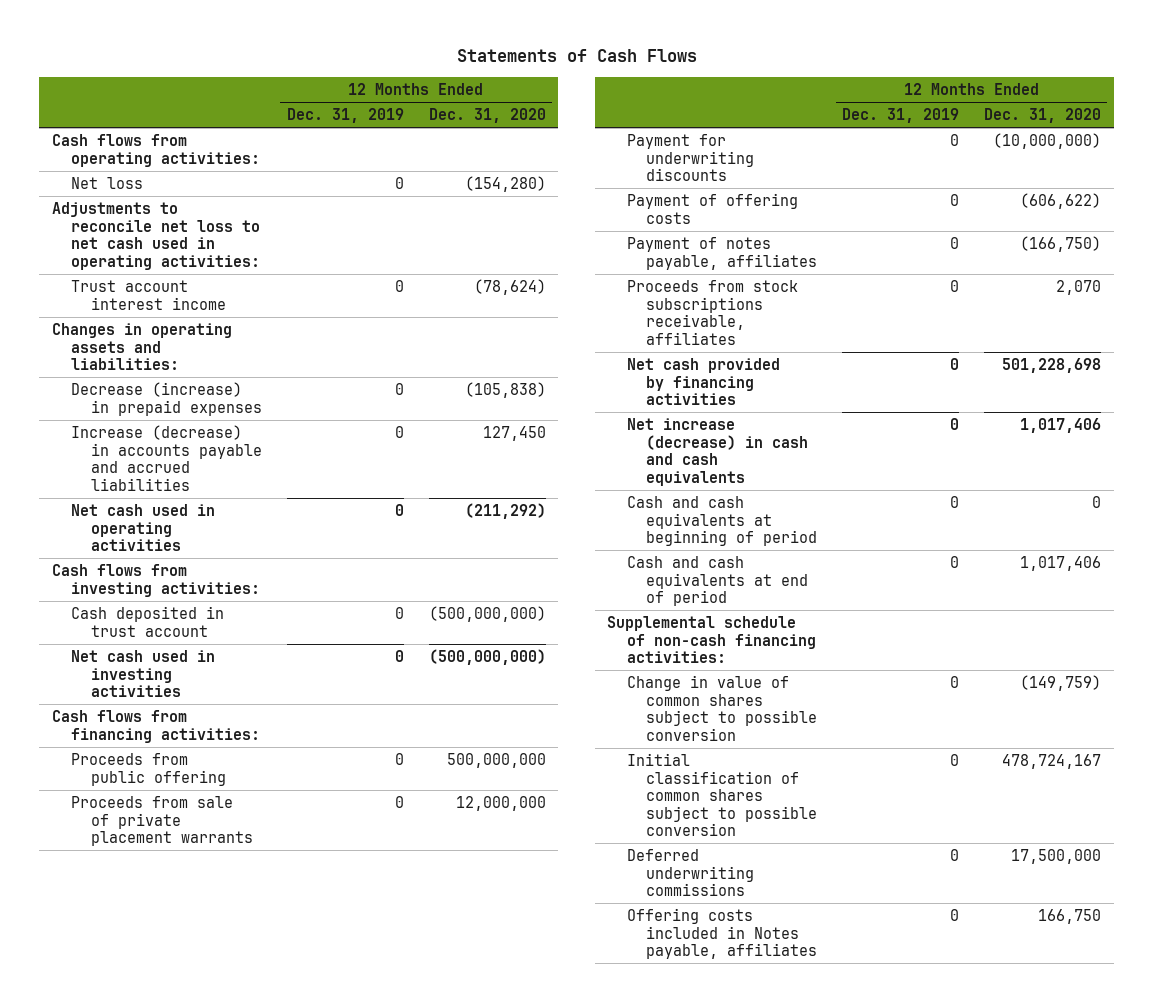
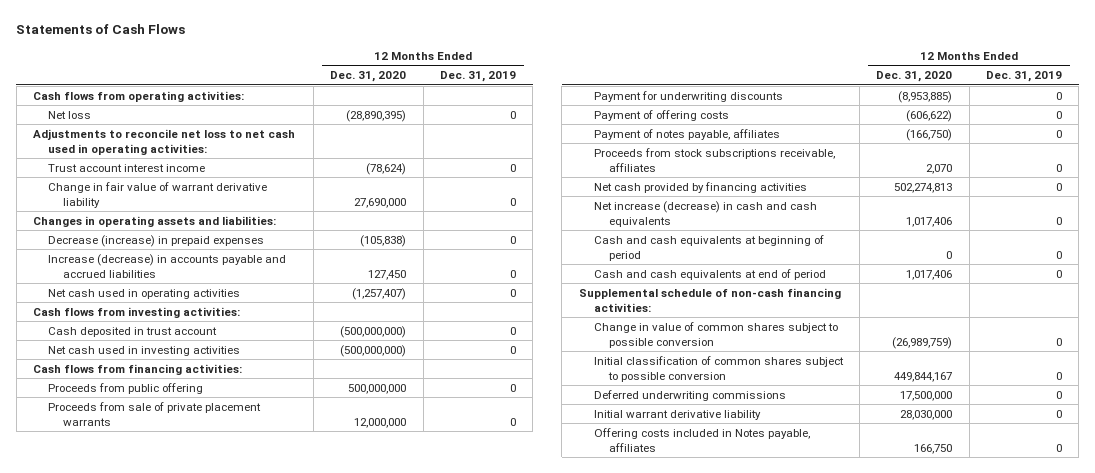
[464,176,546,193] (154,280) -> [346,109,407,122] (28,890,395)
none -> [47,181,267,208] Change in fair value of warrant derivative liability
[464,503,546,520] (211,292) -> [352,287,407,300] (1,257,407)
[993,133,1102,150] (10,000,000) -> [898,90,953,103] (8,953,885)
[1002,358,1102,374] 501,228,698 -> [894,182,953,193] 502,274,813
[1020,675,1102,692] (149,759) -> [892,336,953,349] (26,989,759)
[1002,754,1102,770] 478,724,167 -> [894,371,953,382] 449,844,167
none -> [593,409,761,420] Initial warrant derivative liability

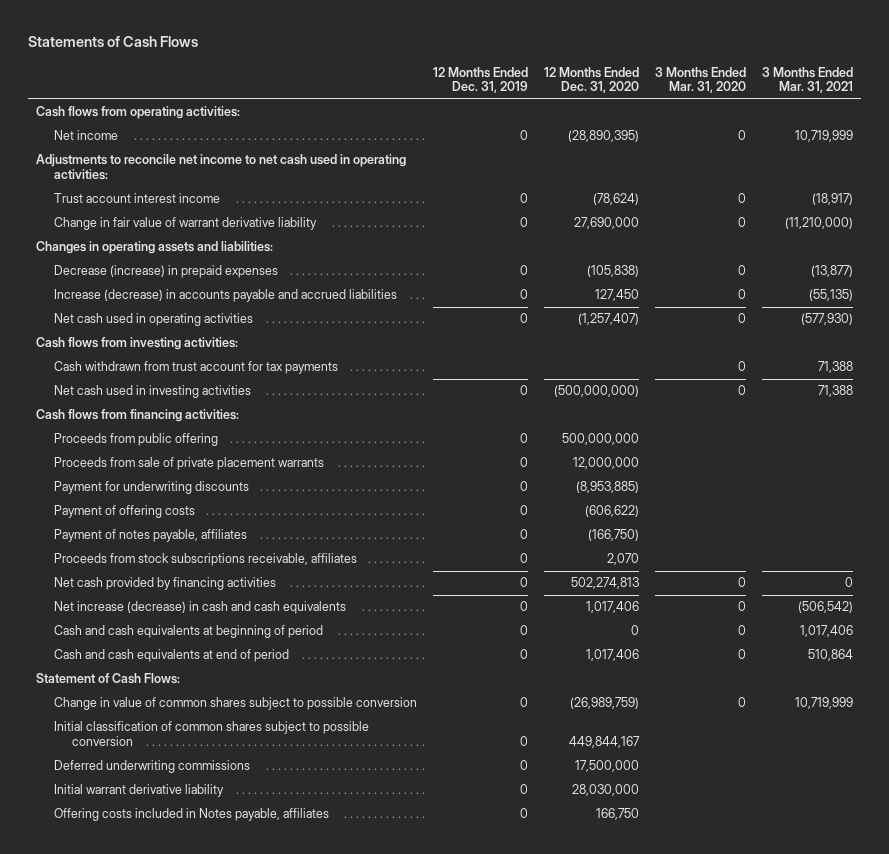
none -> [655,66,747,94] 3 Months Ended Mar. 31, 2020
none -> [762,66,854,94] 3 Months Ended Mar. 31, 2021
[47,110,91,119] Net loss -> [53,130,118,141] Net income
[32,128,295,155] Adjustments to reconcile net loss to net cash used in operating activities: -> [35,154,406,181] Adjustments to reconcile net income to net cash used in operating activities:
[47,326,217,337] Cash deposited in trust account -> none
none -> [53,361,338,375] Cash withdrawn from trust account for tax payments
[578,287,841,312] Supplemental schedule of non-cash financing activities: -> [35,673,180,685] Statement of Cash Flows:

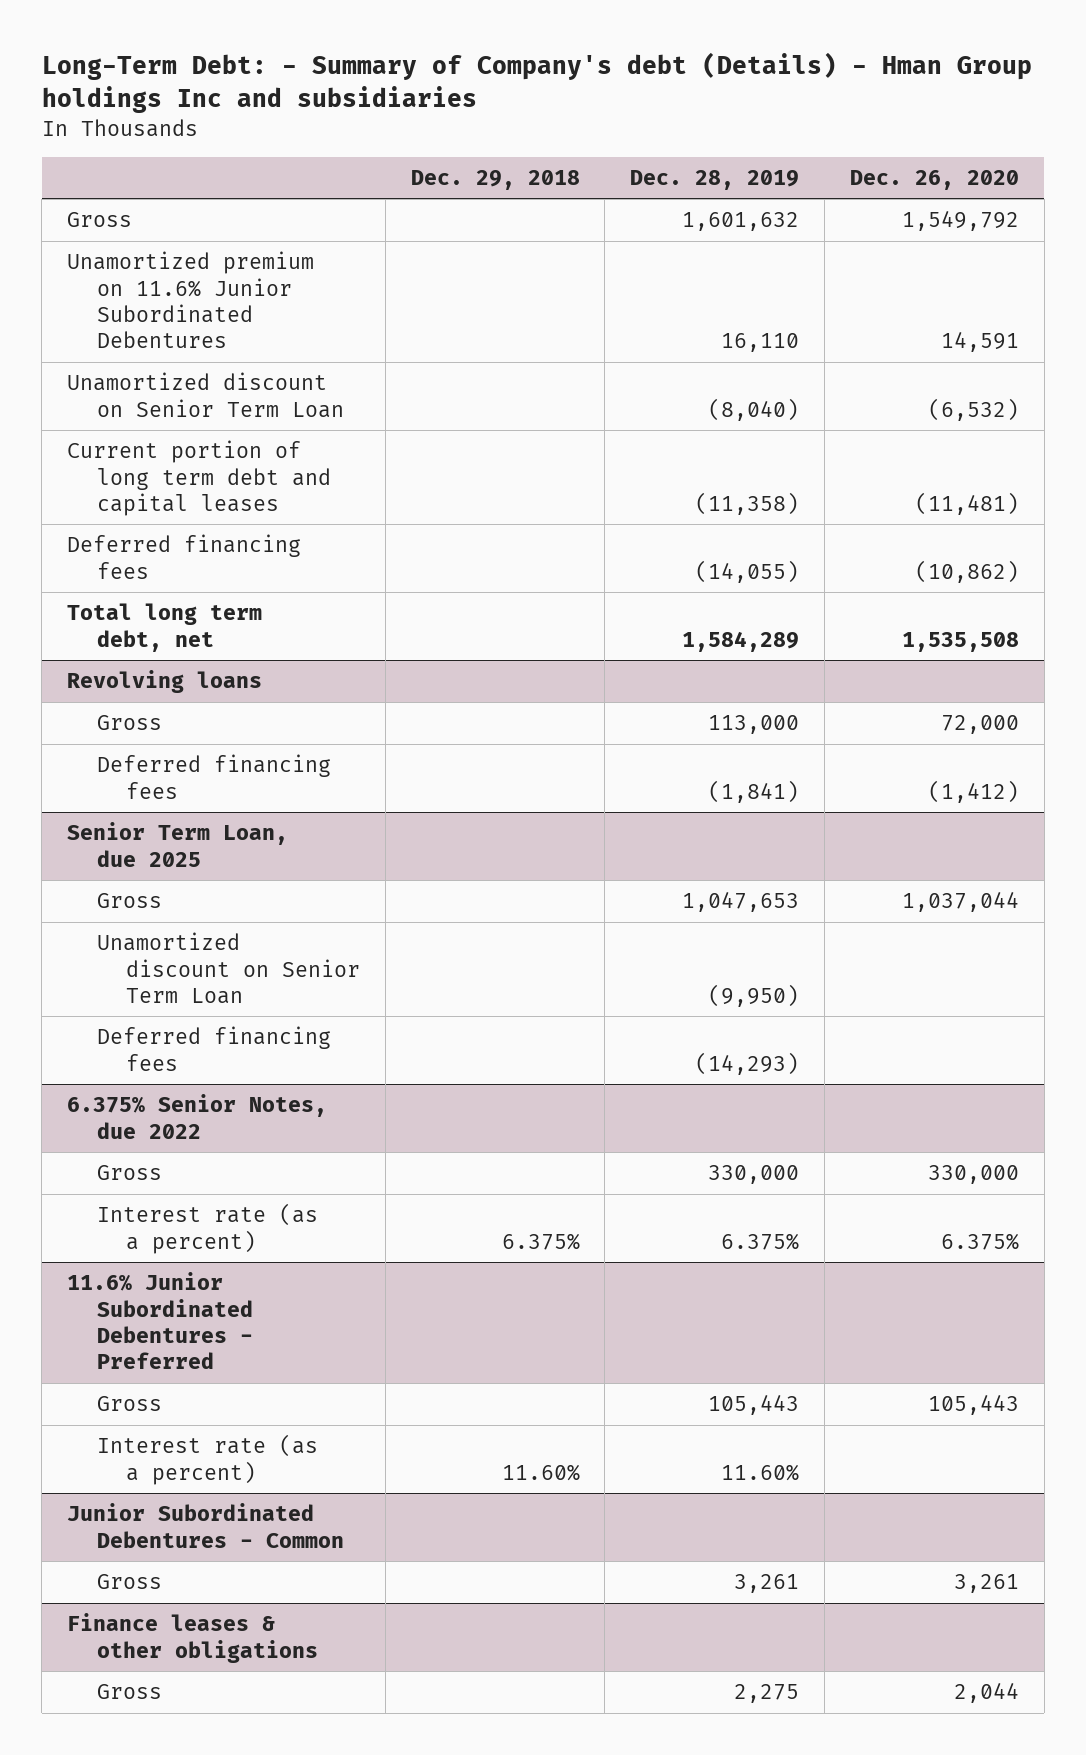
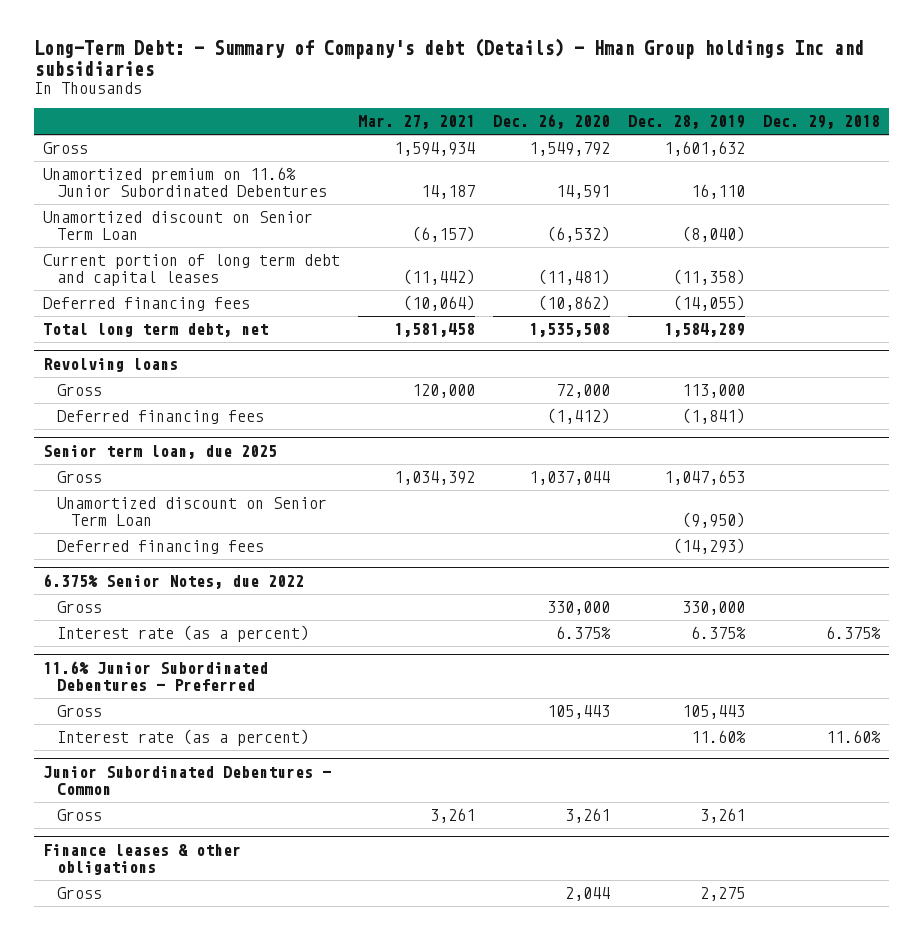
none -> [357,115,475,130] Mar. 27, 2021
[67,822,289,867] Senior Term Loan, due 2025 -> [42,444,277,459] Senior term loan, due 2025

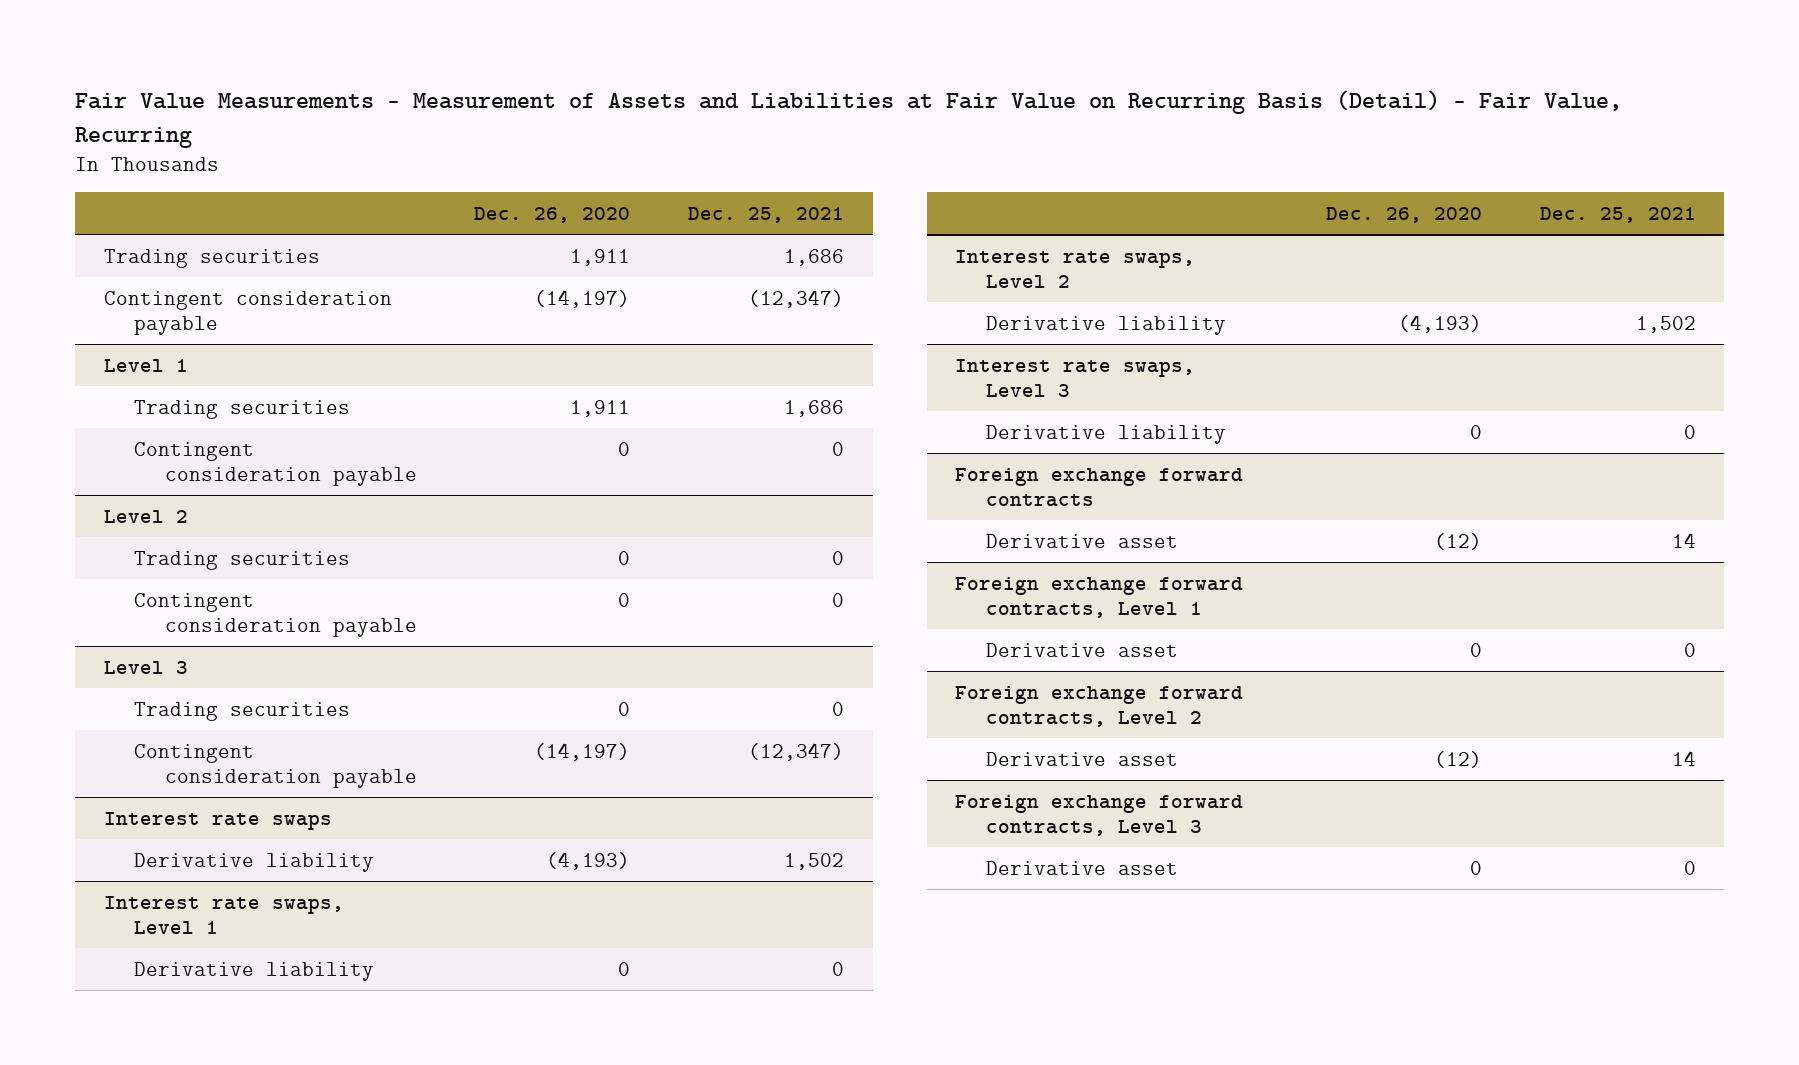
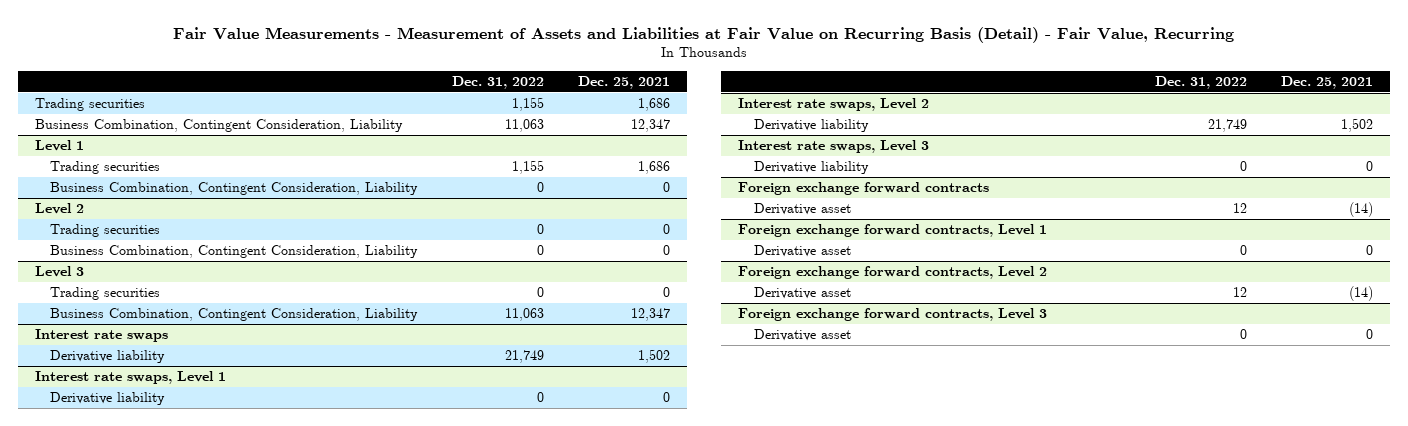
[474,206,631,223] Dec. 26, 2020 -> none
none -> [451,75,544,89] Dec. 31, 2022
[103,290,392,336] Contingent consideration payable -> [34,119,403,133] Business Combination, Contingent Consideration, Liability
[748,289,845,308] (12,347) -> [630,119,670,133] 12,347
[134,441,417,487] Contingent consideration payable -> [50,182,419,196] Business Combination, Contingent Consideration, Liability
[134,592,417,638] Contingent consideration payable -> [50,245,419,259] Business Combination, Contingent Consideration, Liability
[134,743,417,789] Contingent consideration payable -> [50,308,419,322] Business Combination, Contingent Consideration, Liability
[748,742,845,761] (12,347) -> [630,308,670,322] 12,347
[1671,532,1696,548] 14 -> [1349,202,1374,218] (14)
[1671,750,1696,766] 14 -> [1349,286,1374,302] (14)

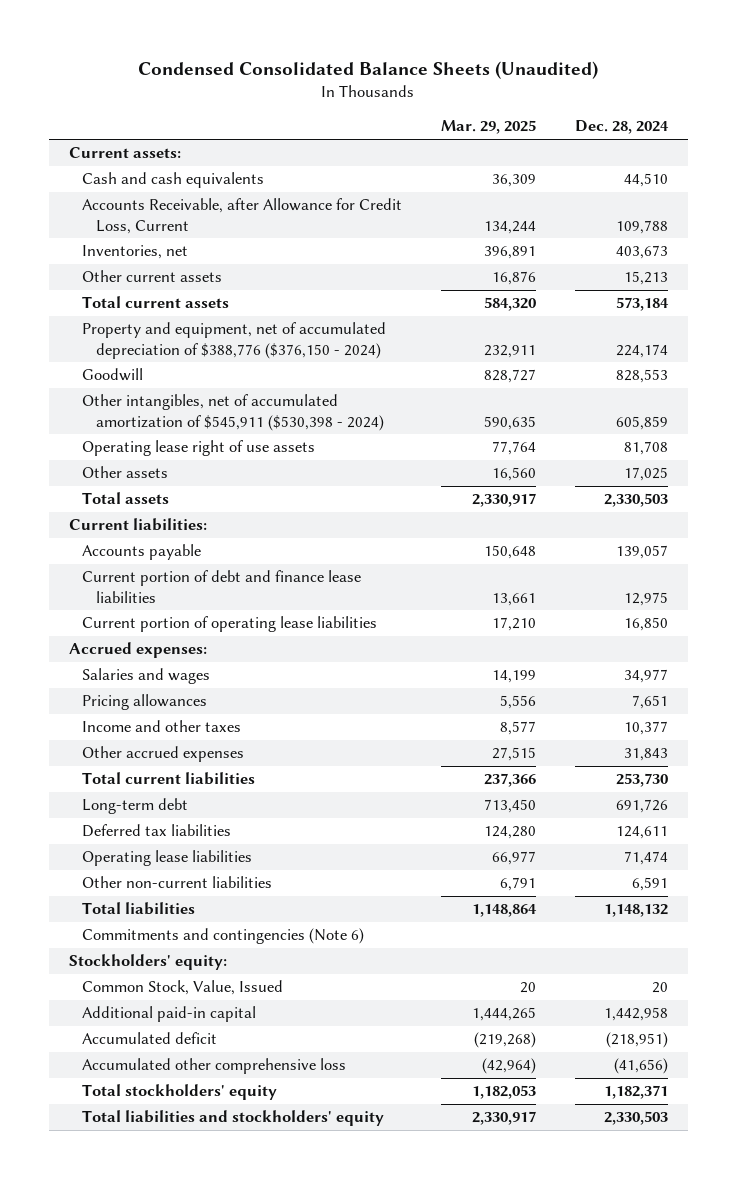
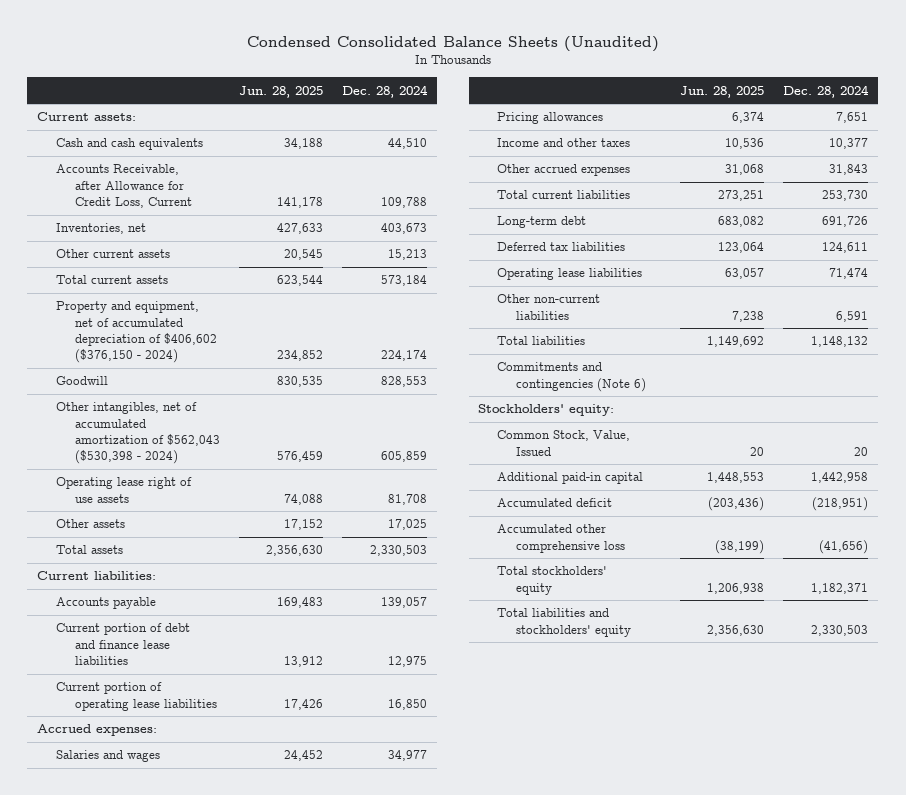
[441,120,537,135] Mar. 29, 2025 -> none
none -> [238,85,323,98] Jun. 28, 2025
[82,322,387,359] Property and equipment, net of accumulated depreciation of $388,776 ($376,150 - 2024) -> [55,301,217,364] Property and equipment, net of accumulated depreciation of $406,602 ($376,150 - 2024)
[82,394,384,431] Other intangibles, net of accumulated amortization of $545,911 ($530,398 - 2024) -> [55,402,220,465] Other intangibles, net of accumulated amortization of $562,043 ($530,398 - 2024)

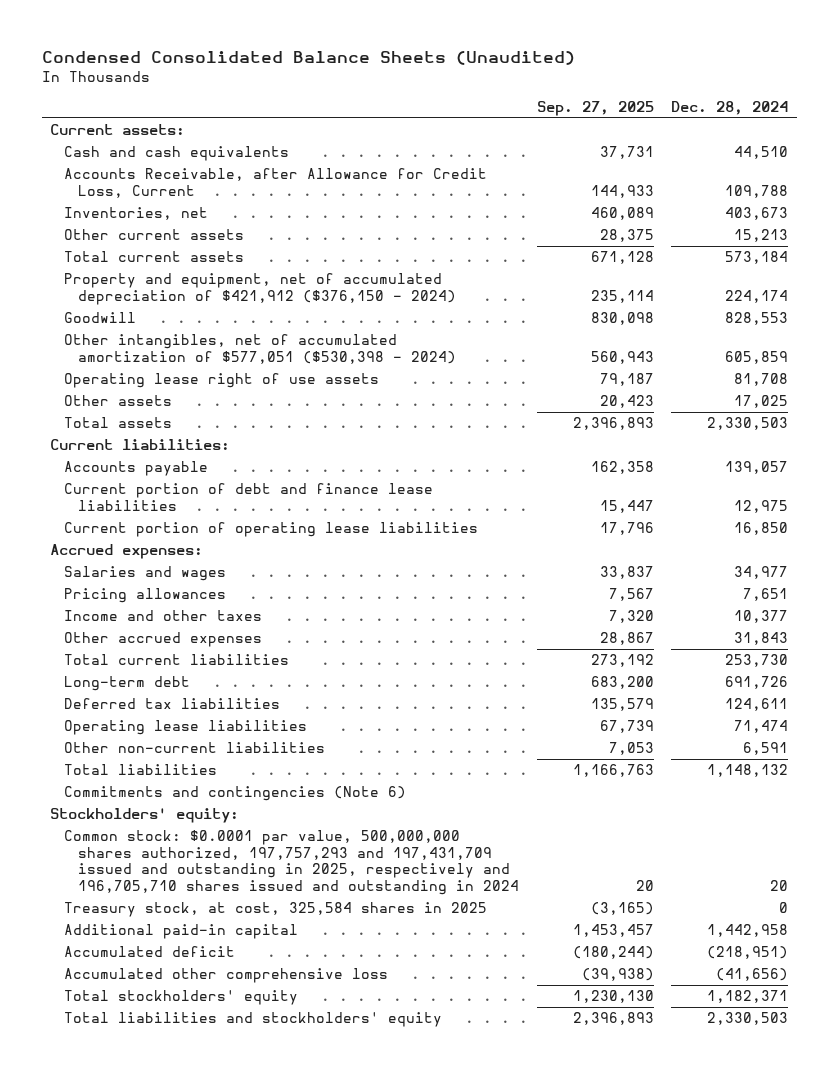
[238,85,323,98] Jun. 28, 2025 -> none
none -> [536,101,654,117] Sep. 27, 2025
[55,301,217,364] Property and equipment, net of accumulated depreciation of $406,602 ($376,150 - 2024) -> [64,273,457,305] Property and equipment, net of accumulated depreciation of $421,912 ($376,150 - 2024)
[55,402,220,465] Other intangibles, net of accumulated amortization of $562,043 ($530,398 - 2024) -> [64,334,457,364] Other intangibles, net of accumulated amortization of $577,051 ($530,398 - 2024)
[497,430,631,456] Common Stock, Value, Issued -> [64,830,520,896] Common stock: $0.0001 par value, 500,000,000 shares authorized, 197,757,293 and 197,431,709 issued and outstanding in 2025, respectively and 196,705,710 shares issued and outstanding in 2024
none -> [64,902,488,918] Treasury stock, at cost, 325,584 shares in 2025

